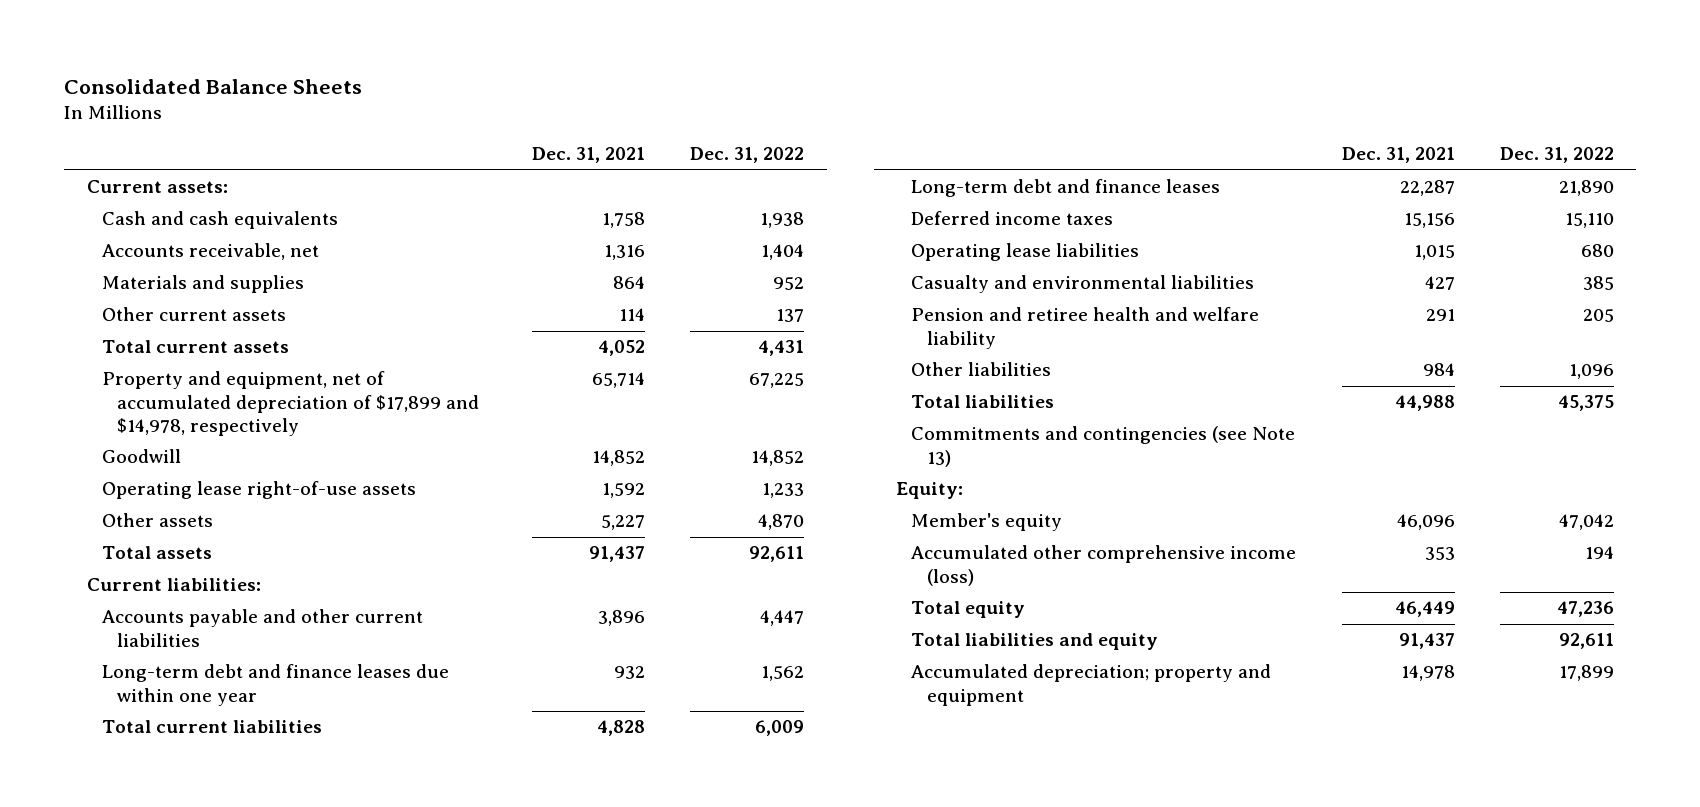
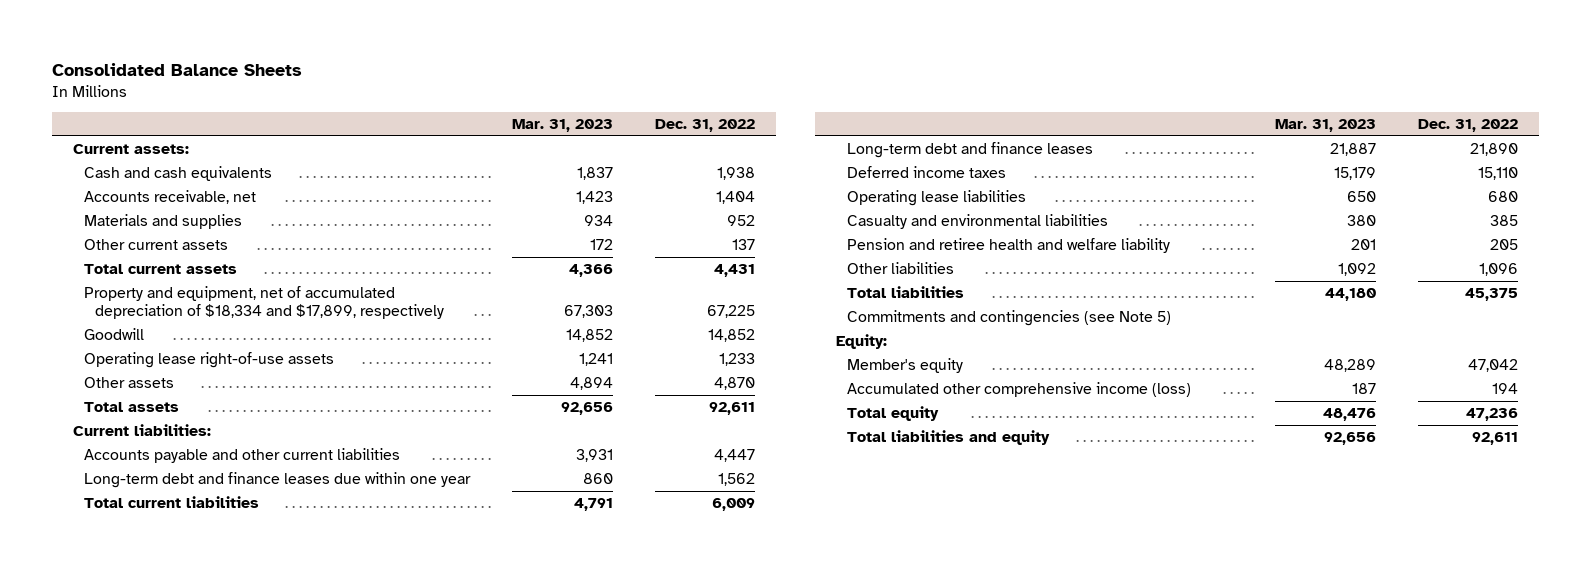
[531,147,645,164] Dec. 31, 2021 -> none
none -> [512,118,614,132] Mar. 31, 2023
[101,371,479,437] Property and equipment, net of accumulated depreciation of $17,899 and $14,978, respectively -> [83,286,444,320] Property and equipment, net of accumulated depreciation of $18,334 and $17,899, respectively
[911,426,1296,467] Commitments and contingencies (see Note 13) -> [846,310,1171,327] Commitments and contingencies (see Note 5)
[911,664,1272,706] Accumulated depreciation; property and equipment -> none

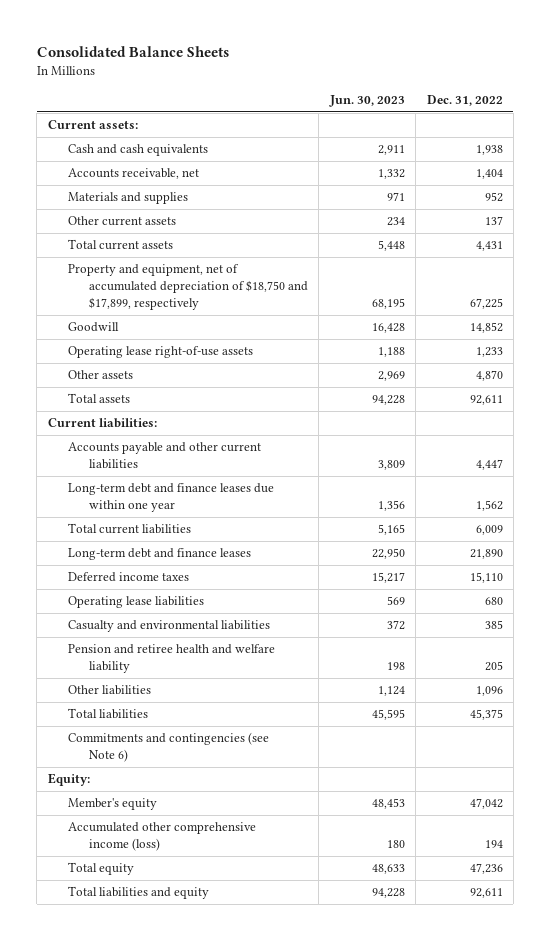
[512,118,614,132] Mar. 31, 2023 -> none
none -> [328,95,405,108] Jun. 30, 2023
[83,286,444,320] Property and equipment, net of accumulated depreciation of $18,334 and $17,899, respectively -> [68,264,308,311] Property and equipment, net of accumulated depreciation of $18,750 and $17,899, respectively
[846,310,1171,327] Commitments and contingencies (see Note 5) -> [68,732,270,763] Commitments and contingencies (see Note 6)

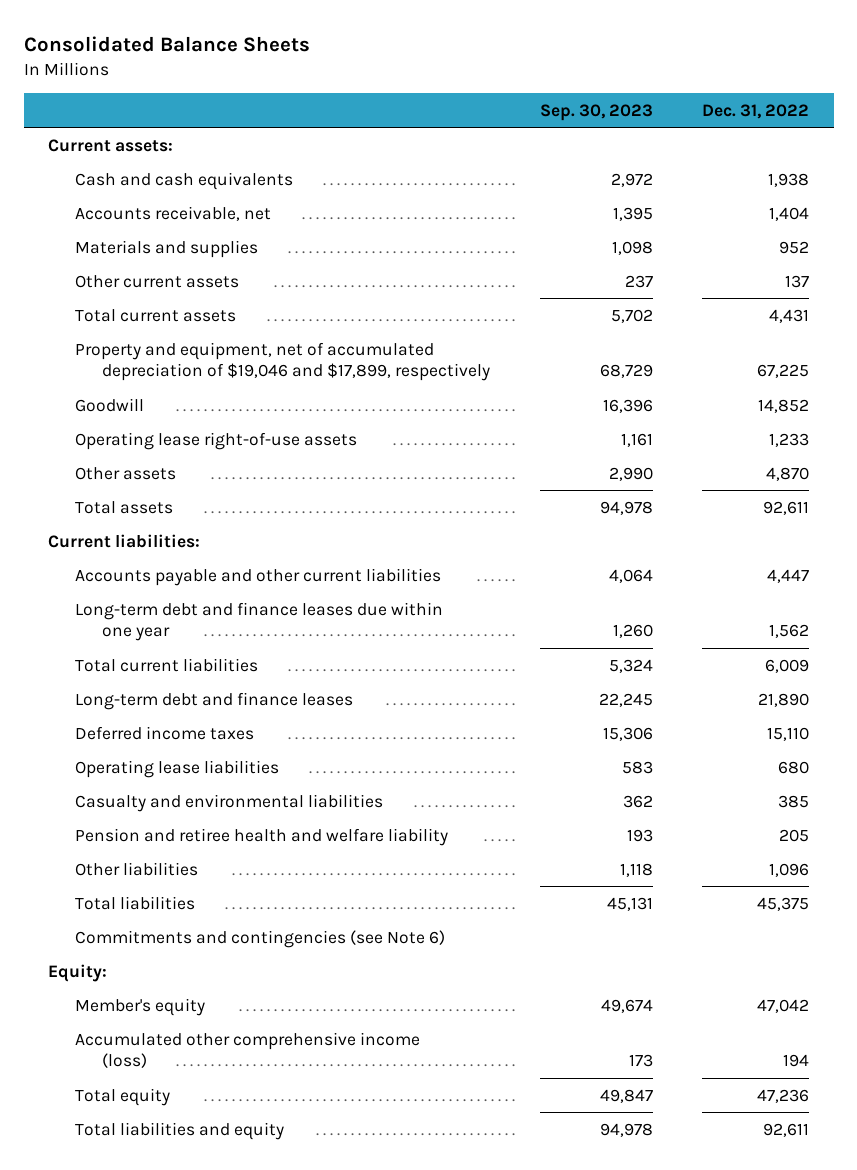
[328,95,405,108] Jun. 30, 2023 -> none
none -> [539,103,653,121] Sep. 30, 2023
[68,264,308,311] Property and equipment, net of accumulated depreciation of $18,750 and $17,899, respectively -> [75,341,491,381] Property and equipment, net of accumulated depreciation of $19,046 and $17,899, respectively

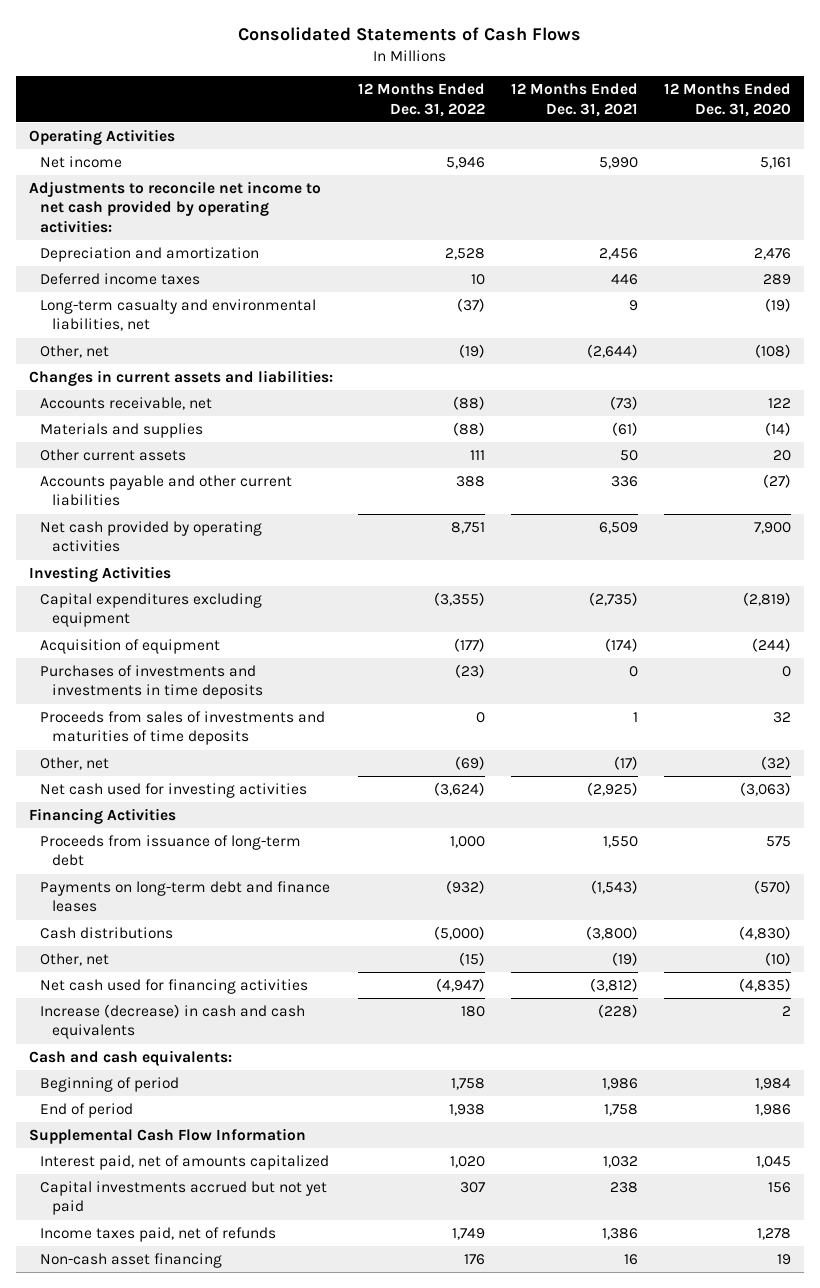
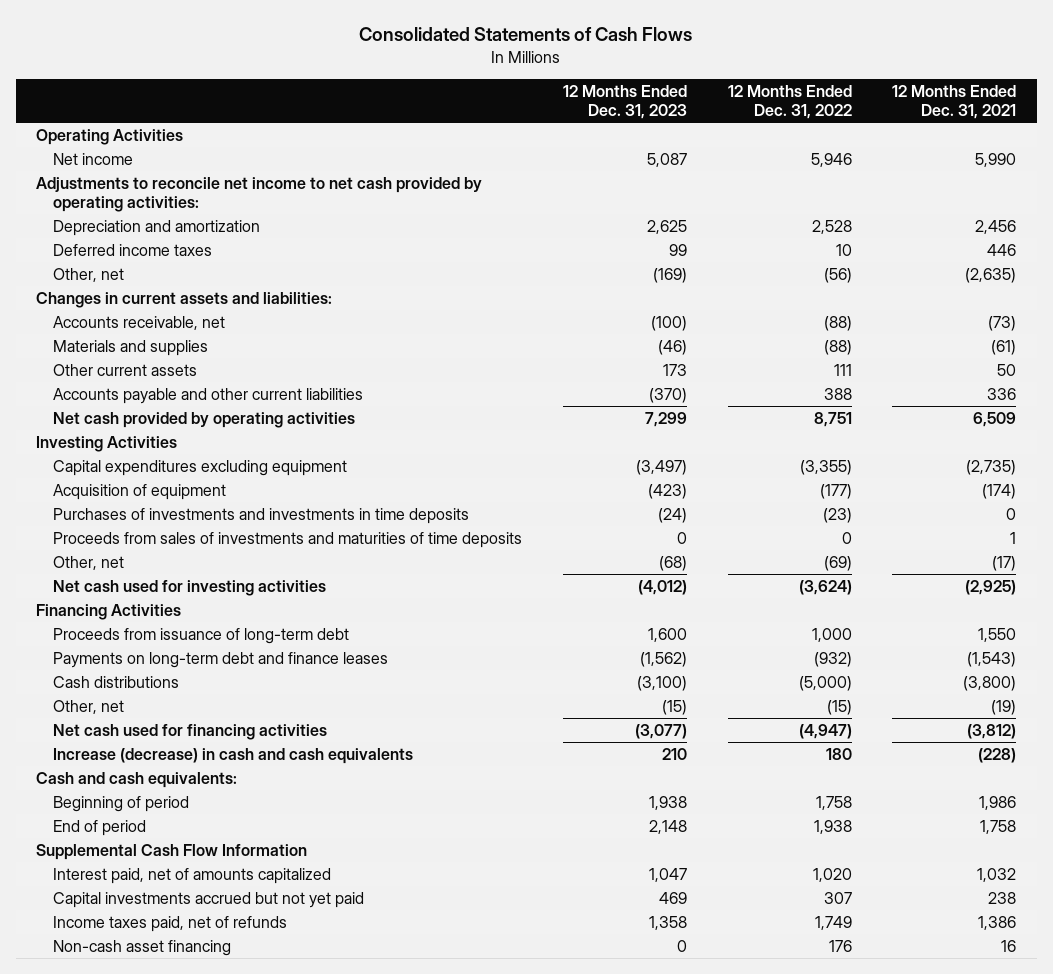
[664,83,792,117] 12 Months Ended Dec. 31, 2020 -> none
none -> [563,85,688,120] 12 Months Ended Dec. 31, 2023
[40,298,317,332] Long-term casualty and environmental liabilities, net -> none
[459,343,486,358] (19) -> [823,268,852,284] (56)
[587,343,639,358] (2,644) -> [965,268,1017,284] (2,635)

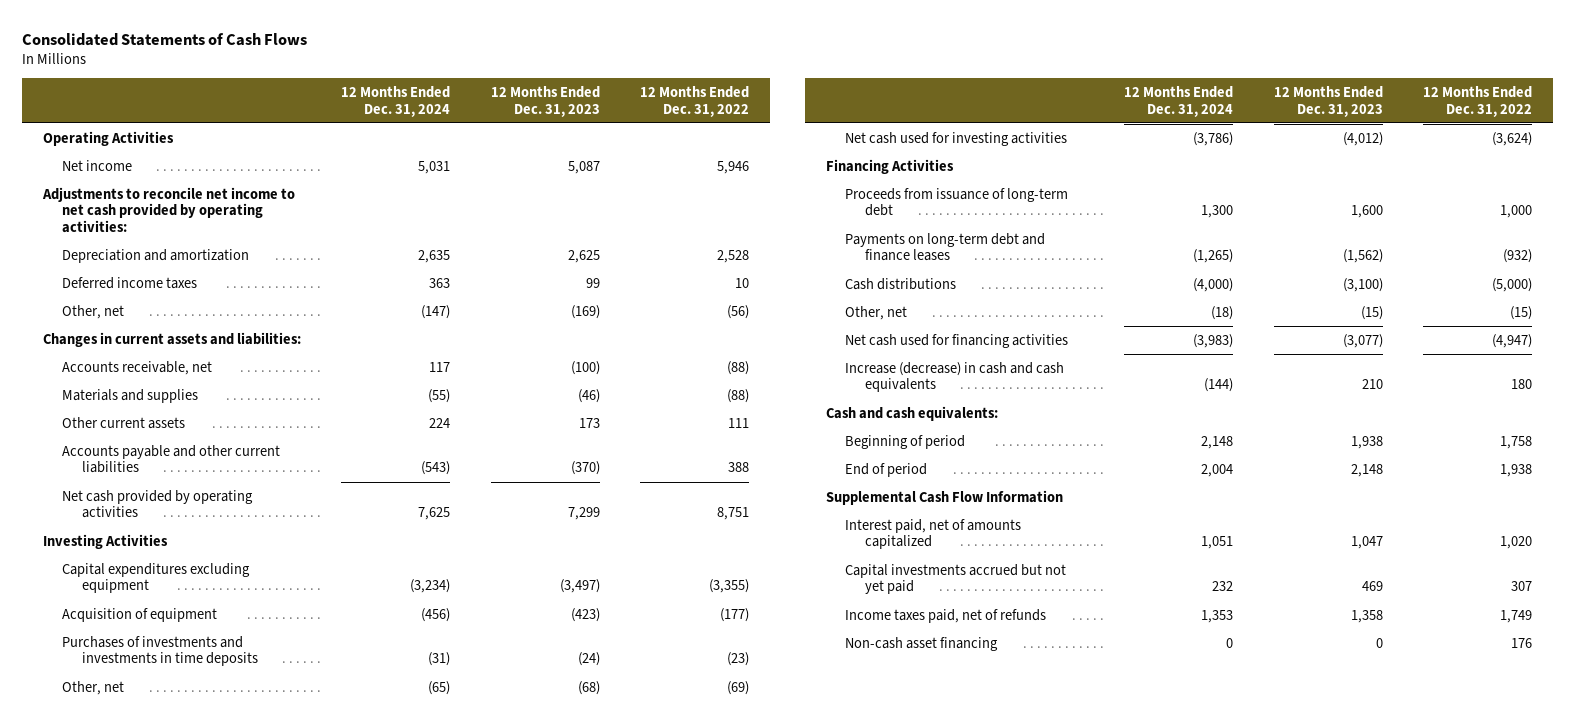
[892,85,1017,120] 12 Months Ended Dec. 31, 2021 -> none
none -> [341,85,451,117] 12 Months Ended Dec. 31, 2024
[53,532,523,549] Proceeds from sales of investments and maturities of time deposits -> none

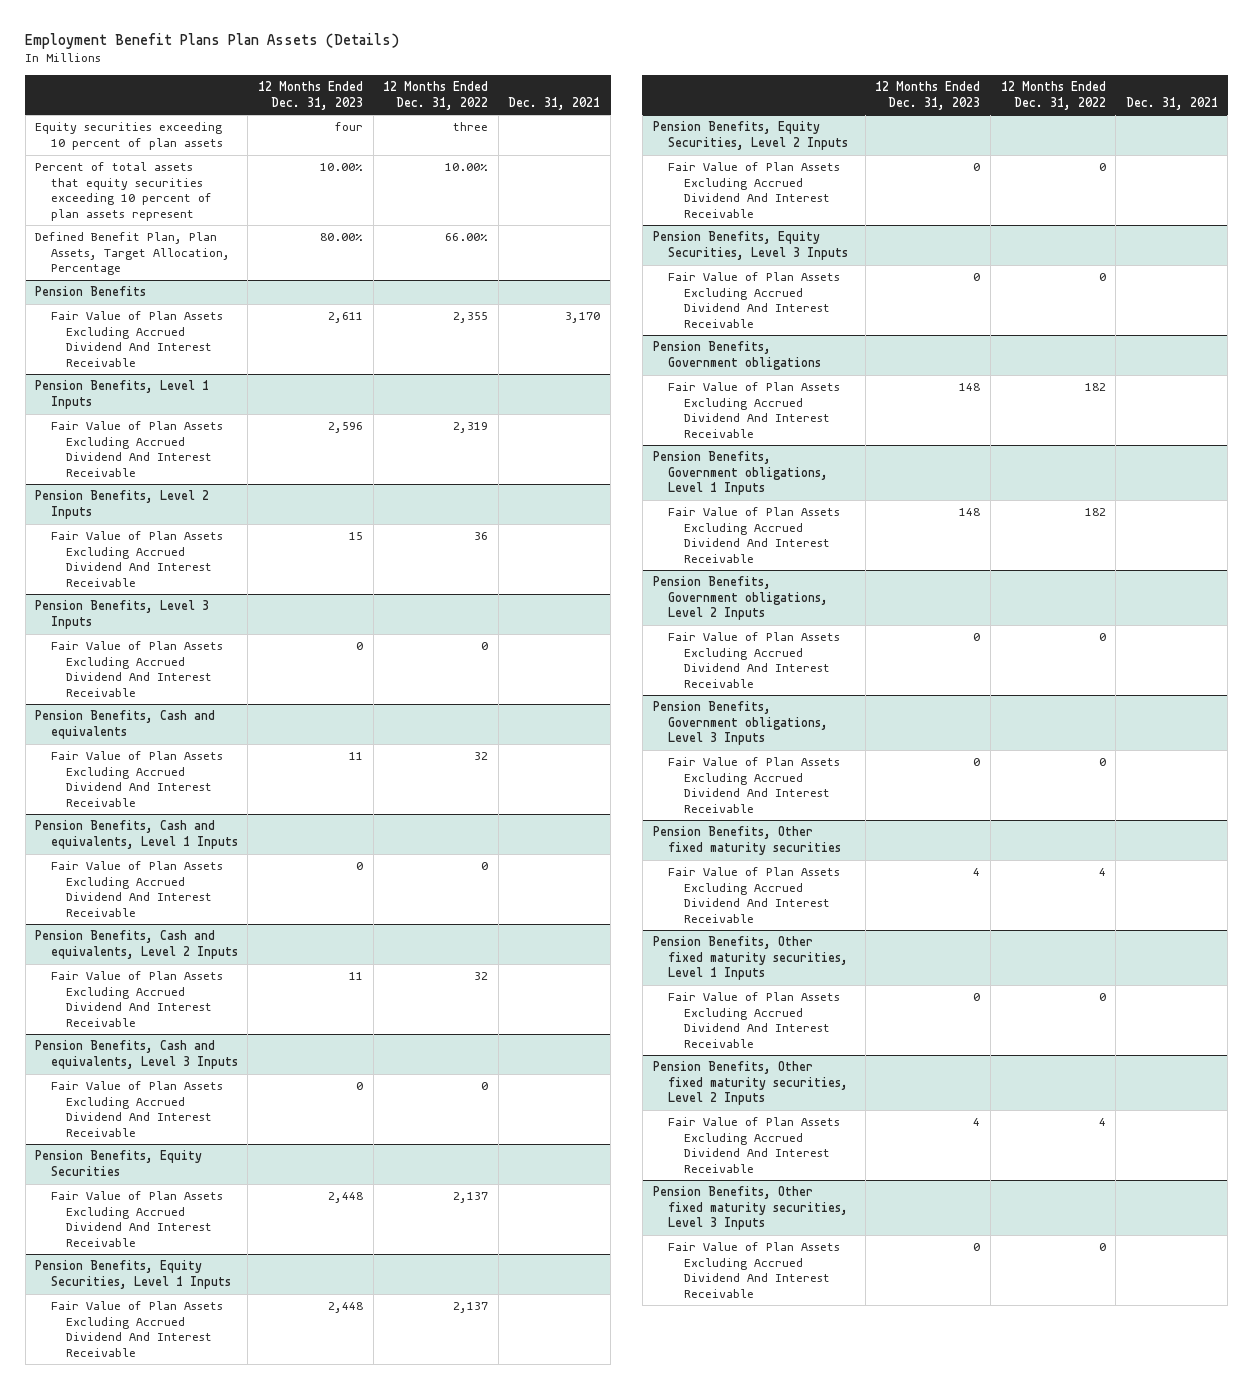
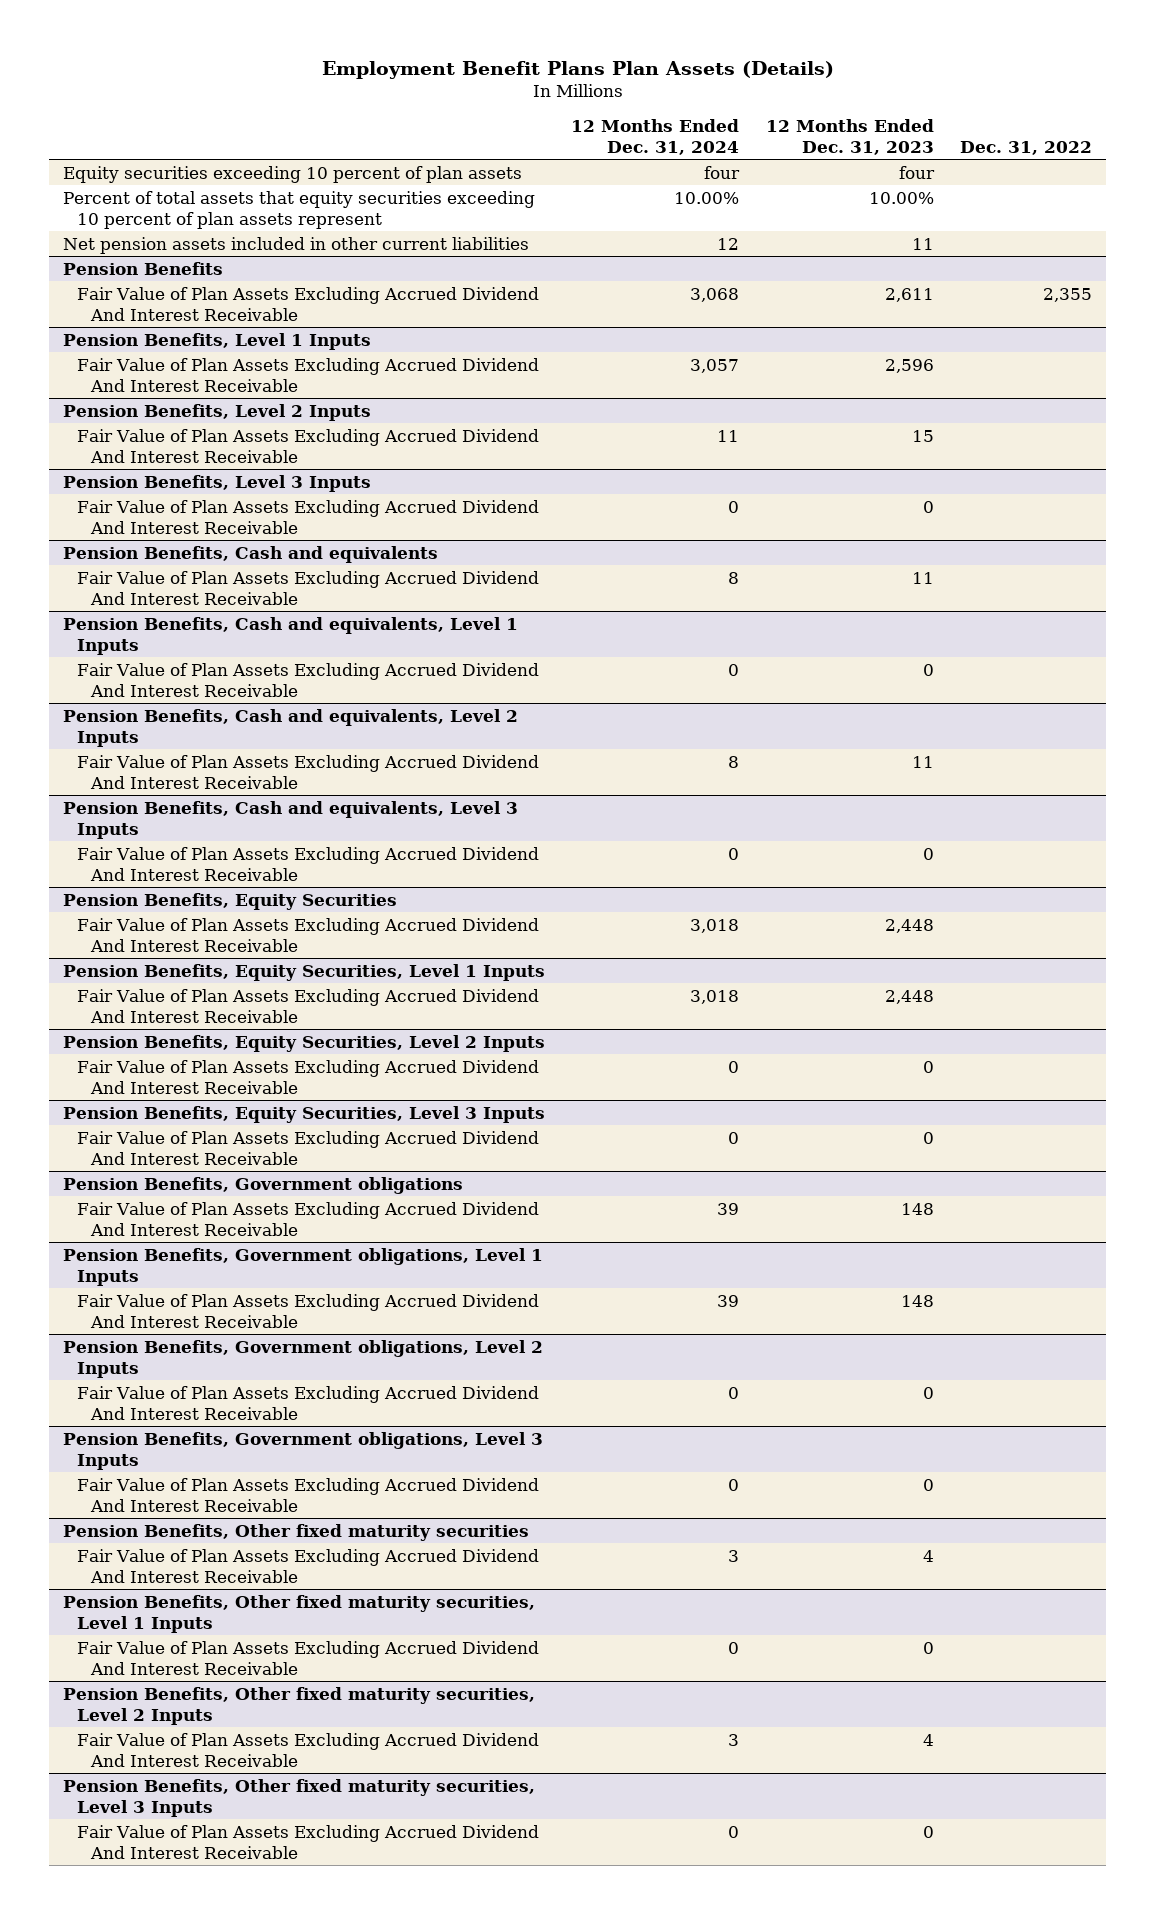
[383,81,489,110] 12 Months Ended Dec. 31, 2022 -> none
[508,96,601,110] Dec. 31, 2021 -> none
none -> [571,118,740,155] 12 Months Ended Dec. 31, 2024
none -> [960,140,1093,155] Dec. 31, 2022
[35,232,230,276] Defined Benefit Plan, Plan Assets, Target Allocation, Percentage -> none
none -> [62,236,529,254] Net pension assets included in other current liabilities

